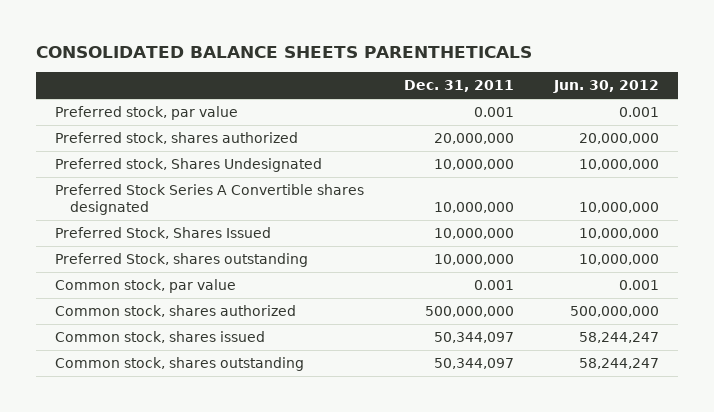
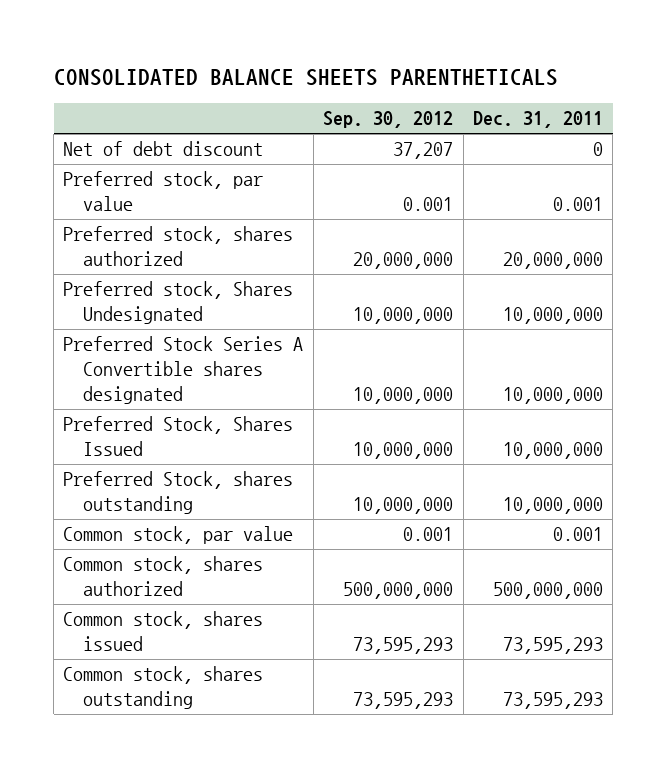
[552,80,659,94] Jun. 30, 2012 -> none
none -> [323,111,454,129] Sep. 30, 2012
none -> [63,141,264,157] Net of debt discount
[434,332,515,344] 50,344,097 -> [503,637,604,655] 73,595,293
[434,358,515,370] 50,344,097 -> [503,692,604,710] 73,595,293

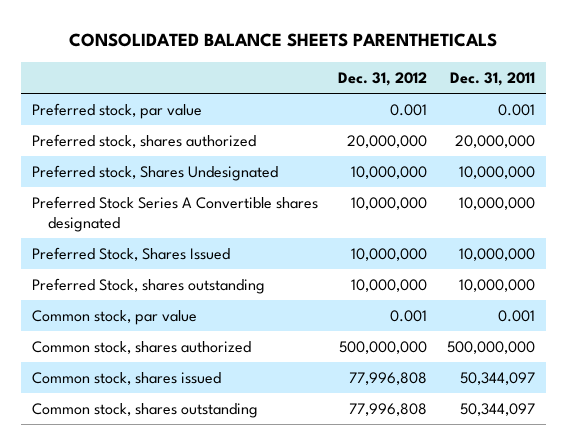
[323,111,454,129] Sep. 30, 2012 -> none
none -> [337,71,427,86] Dec. 31, 2012
[63,141,264,157] Net of debt discount -> none
[503,637,604,655] 73,595,293 -> [460,371,536,385] 50,344,097
[503,692,604,710] 73,595,293 -> [460,402,536,416] 50,344,097

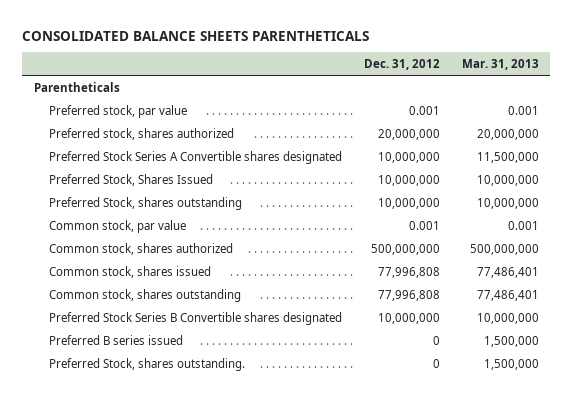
[450,71,536,86] Dec. 31, 2011 -> none
none -> [462,59,540,71] Mar. 31, 2013
none -> [33,81,120,92] Parentheticals
[31,164,278,181] Preferred stock, Shares Undesignated -> none
none -> [48,311,342,325] Preferred Stock Series B Convertible shares designated
none -> [48,334,183,345] Preferred B series issued
none -> [48,357,245,371] Preferred Stock, shares outstanding.

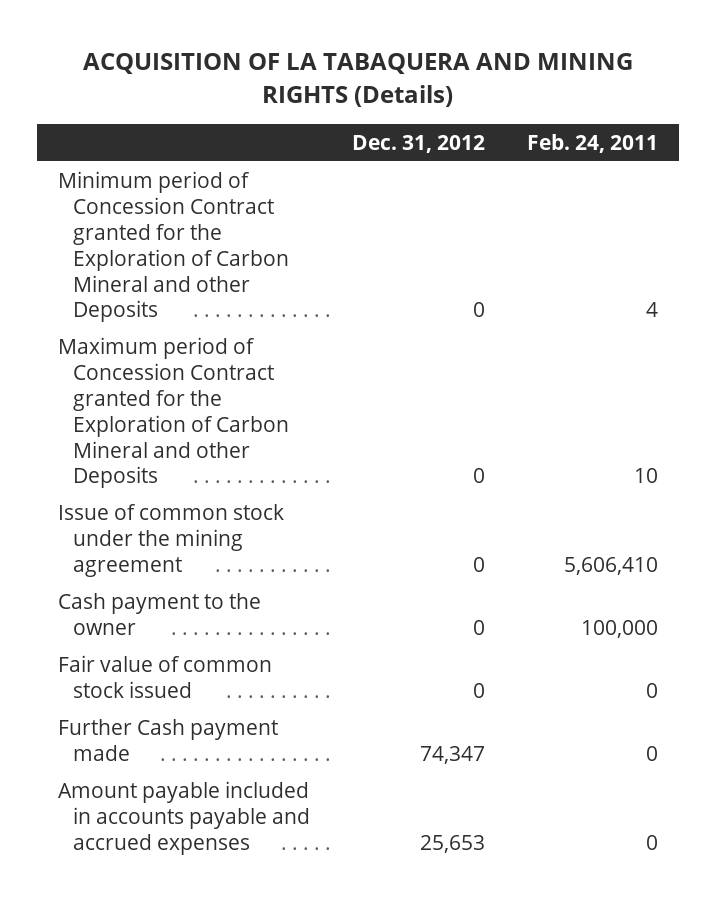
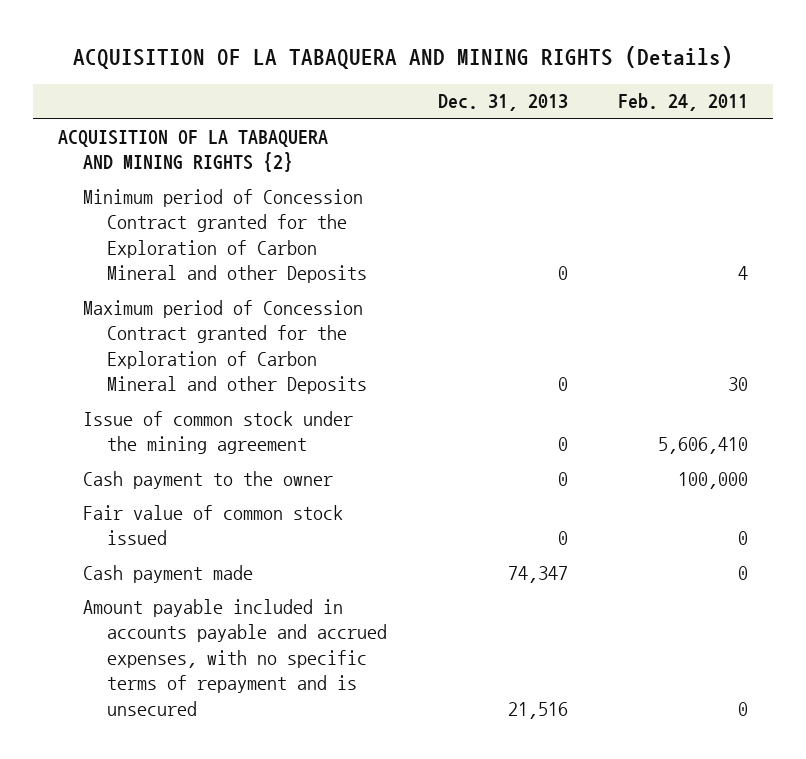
[351,134,485,153] Dec. 31, 2012 -> none
none -> [437,94,568,112] Dec. 31, 2013
none -> [57,129,328,173] ACQUISITION OF LA TABAQUERA AND MINING RIGHTS {2}
[633,468,658,484] 10 -> [727,377,748,392] 30
[57,718,278,761] Further Cash payment made -> [82,564,253,583] Cash payment made
[57,780,311,855] Amount payable included in accounts payable and accrued expenses -> [82,598,388,716] Amount payable included in accounts payable and accrued expenses, with no specific terms of repayment and is unsecured

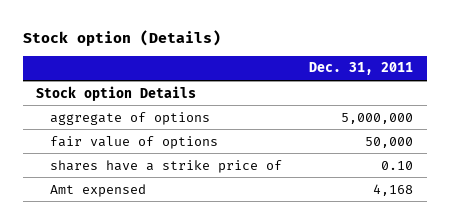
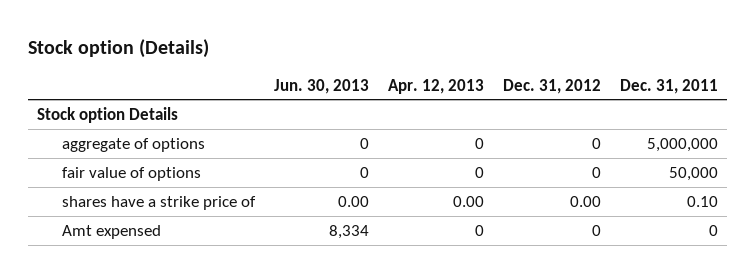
none -> [274,78,370,94] Jun. 30, 2013
none -> [388,78,485,94] Apr. 12, 2013
none -> [502,78,601,94] Dec. 31, 2012
[373,183,414,196] 4,168 -> [708,224,718,236] 0

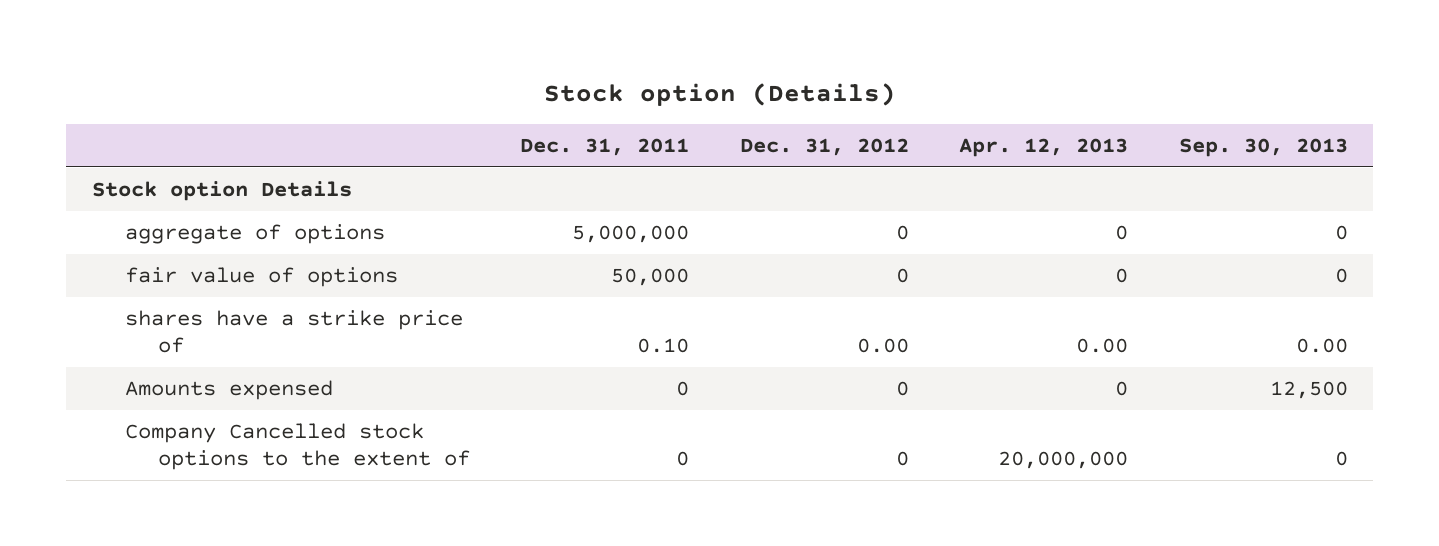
[274,78,370,94] Jun. 30, 2013 -> none
none -> [1178,137,1348,157] Sep. 30, 2013
[62,224,162,239] Amt expensed -> none
none -> [124,380,333,401] Amounts expensed
none -> [124,423,470,470] Company Cancelled stock options to the extent of

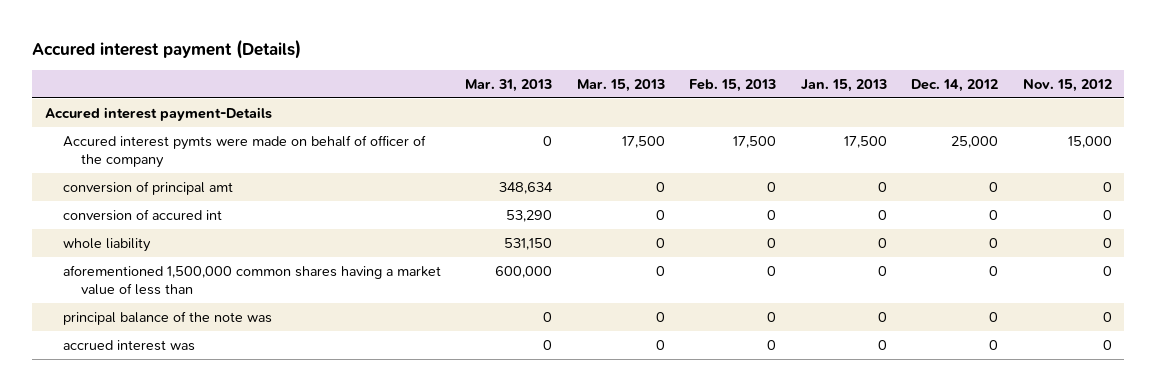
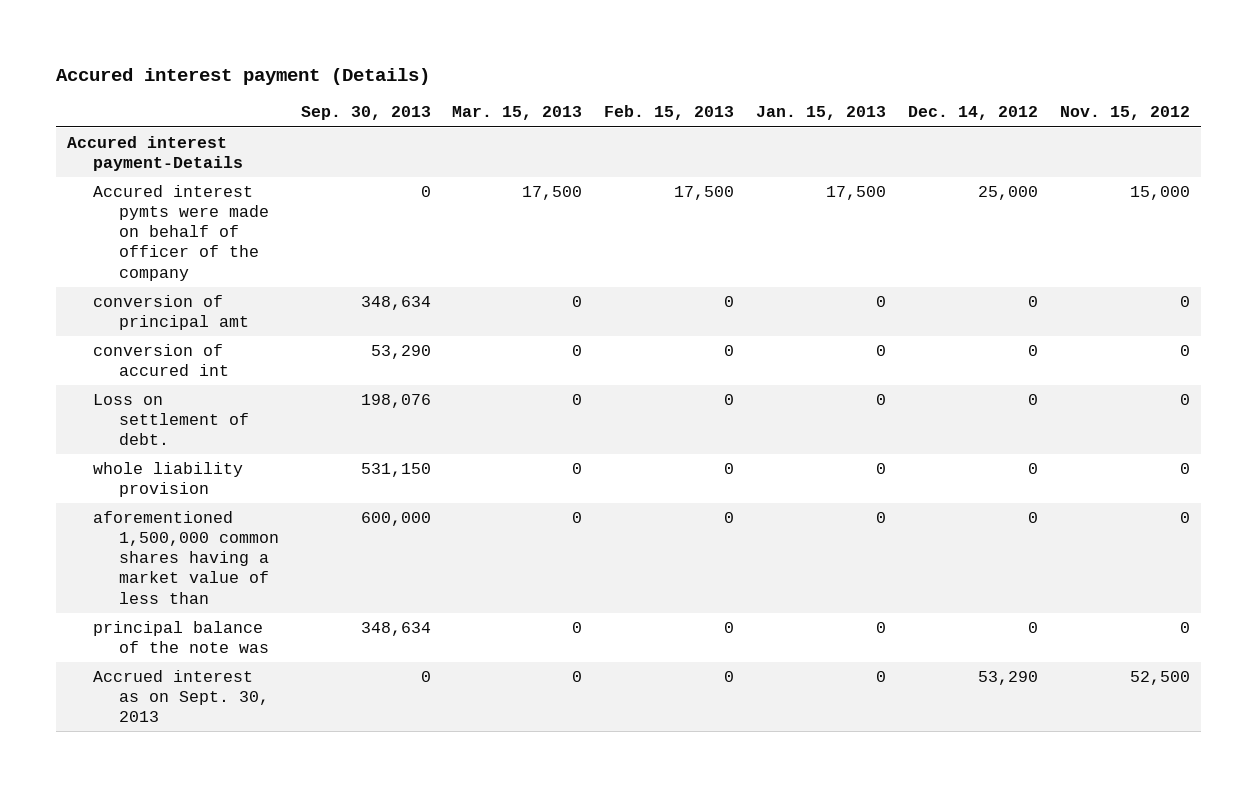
[465,78,553,92] Mar. 31, 2013 -> none
none -> [300,106,431,121] Sep. 30, 2013
none -> [92,393,249,446] Loss on settlement of debt.
[62,237,151,252] whole liability -> [92,461,243,498] whole liability provision
[62,339,195,351] accrued interest was -> none
none -> [92,669,269,723] Accrued interest as on Sept. 30, 2013

